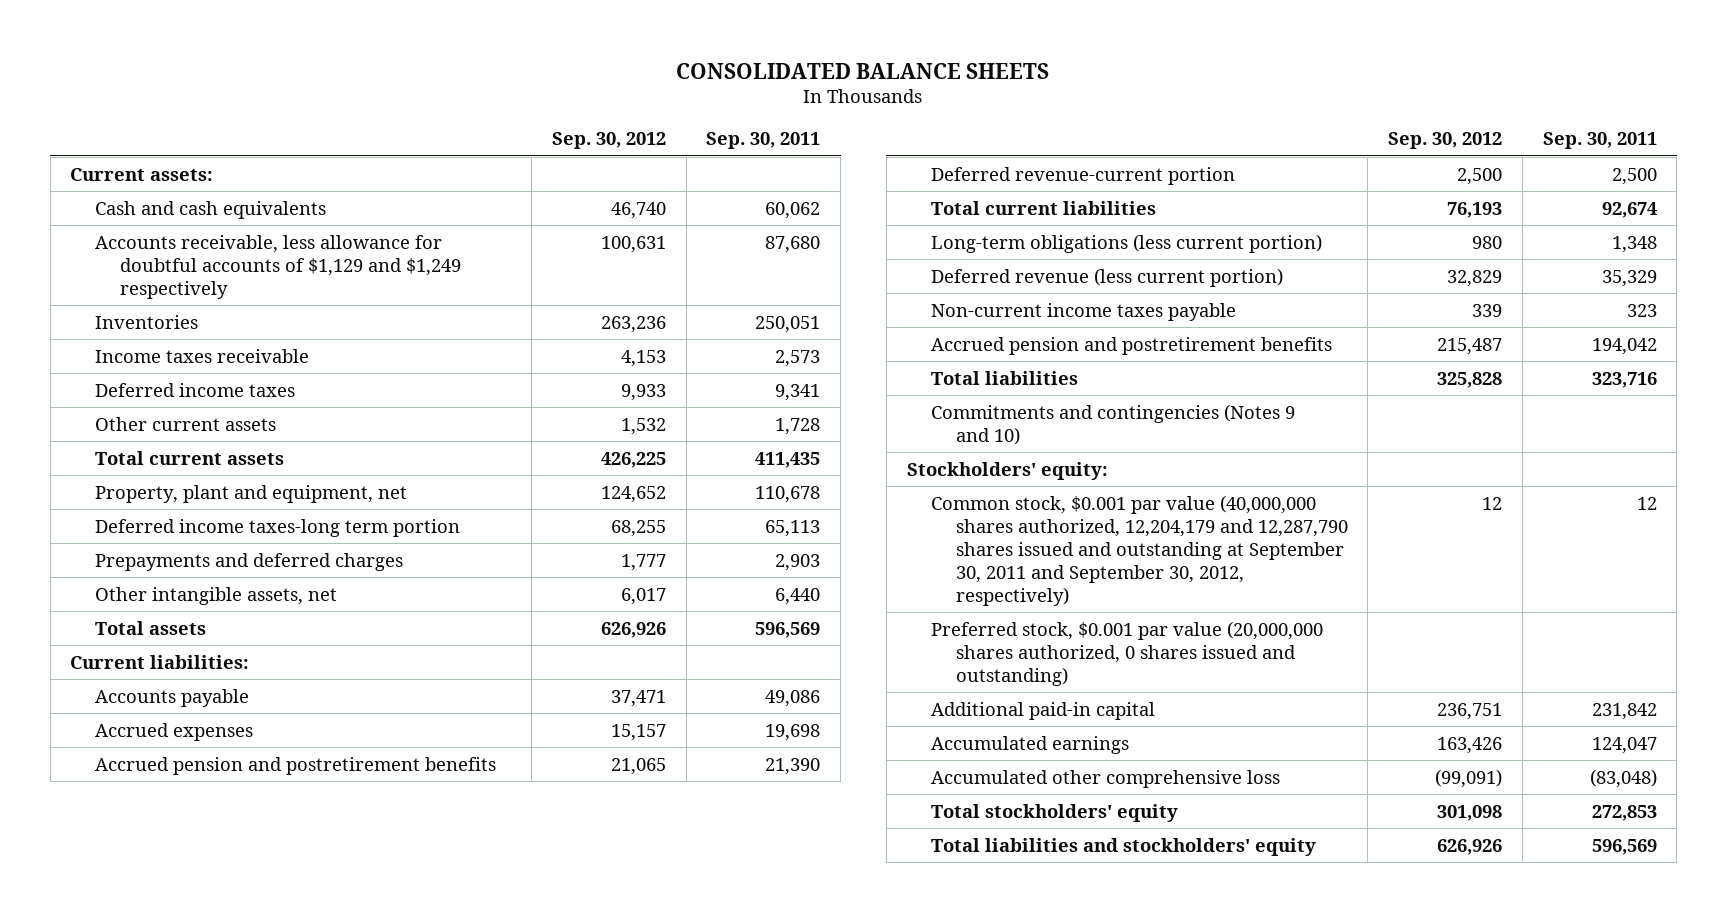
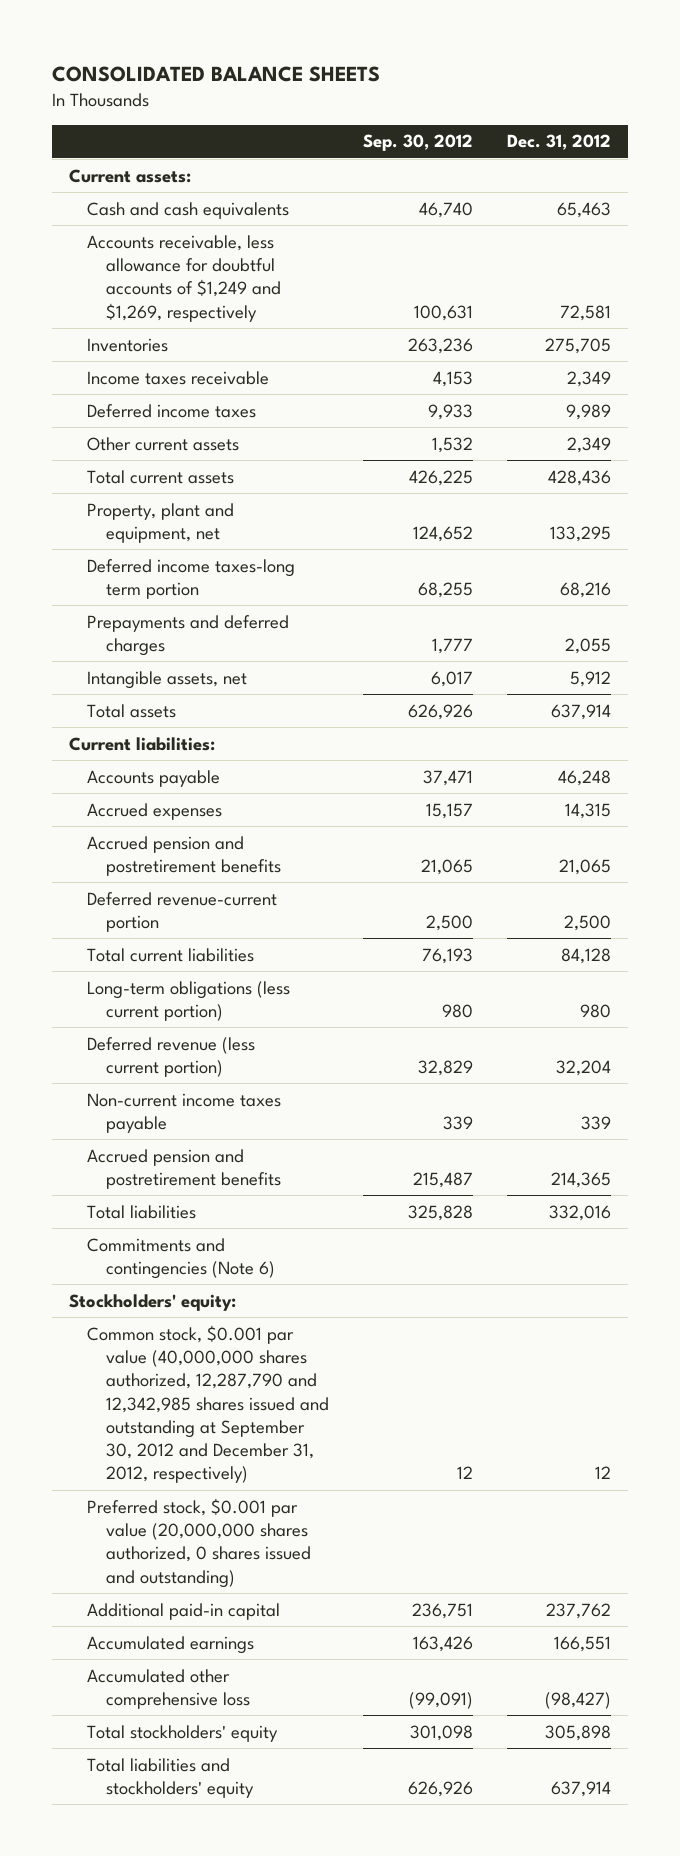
[706,132,821,150] Sep. 30, 2011 -> none
none -> [507,134,612,151] Dec. 31, 2012
[94,234,461,299] Accounts receivable, less allowance for doubtful accounts of $1,129 and $1,249 respectively -> [87,234,282,322] Accounts receivable, less allowance for doubtful accounts of $1,249 and $1,269, respectively
[94,586,337,605] Other intangible assets, net -> [87,670,248,689] Intangible assets, net
[931,403,1296,445] Commitments and contingencies (Notes 9 and 10) -> [87,1237,276,1279] Commitments and contingencies (Note 6)
[931,494,1348,607] Common stock, $0.001 par value (40,000,000 shares authorized, 12,204,179 and 12,287,790 shares issued and outstanding at September 30, 2011 and September 30, 2012, respectively) -> [87,1324,330,1484] Common stock, $0.001 par value (40,000,000 shares authorized, 12,287,790 and 12,342,985 shares issued and outstanding at September 30, 2012 and December 31, 2012, respectively)

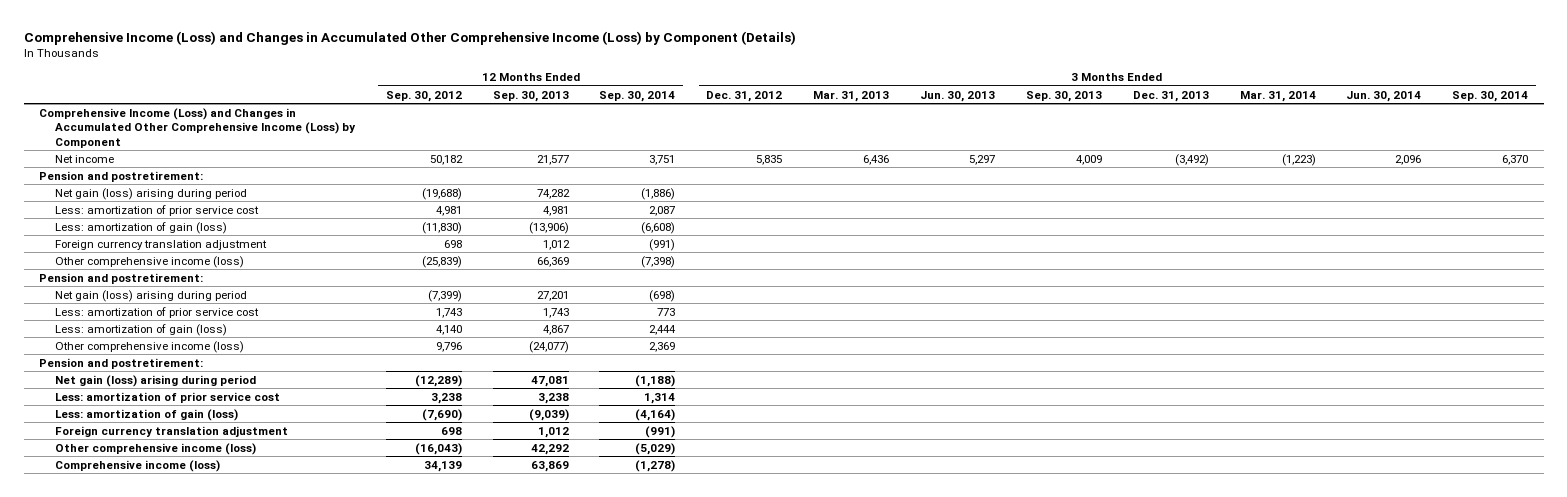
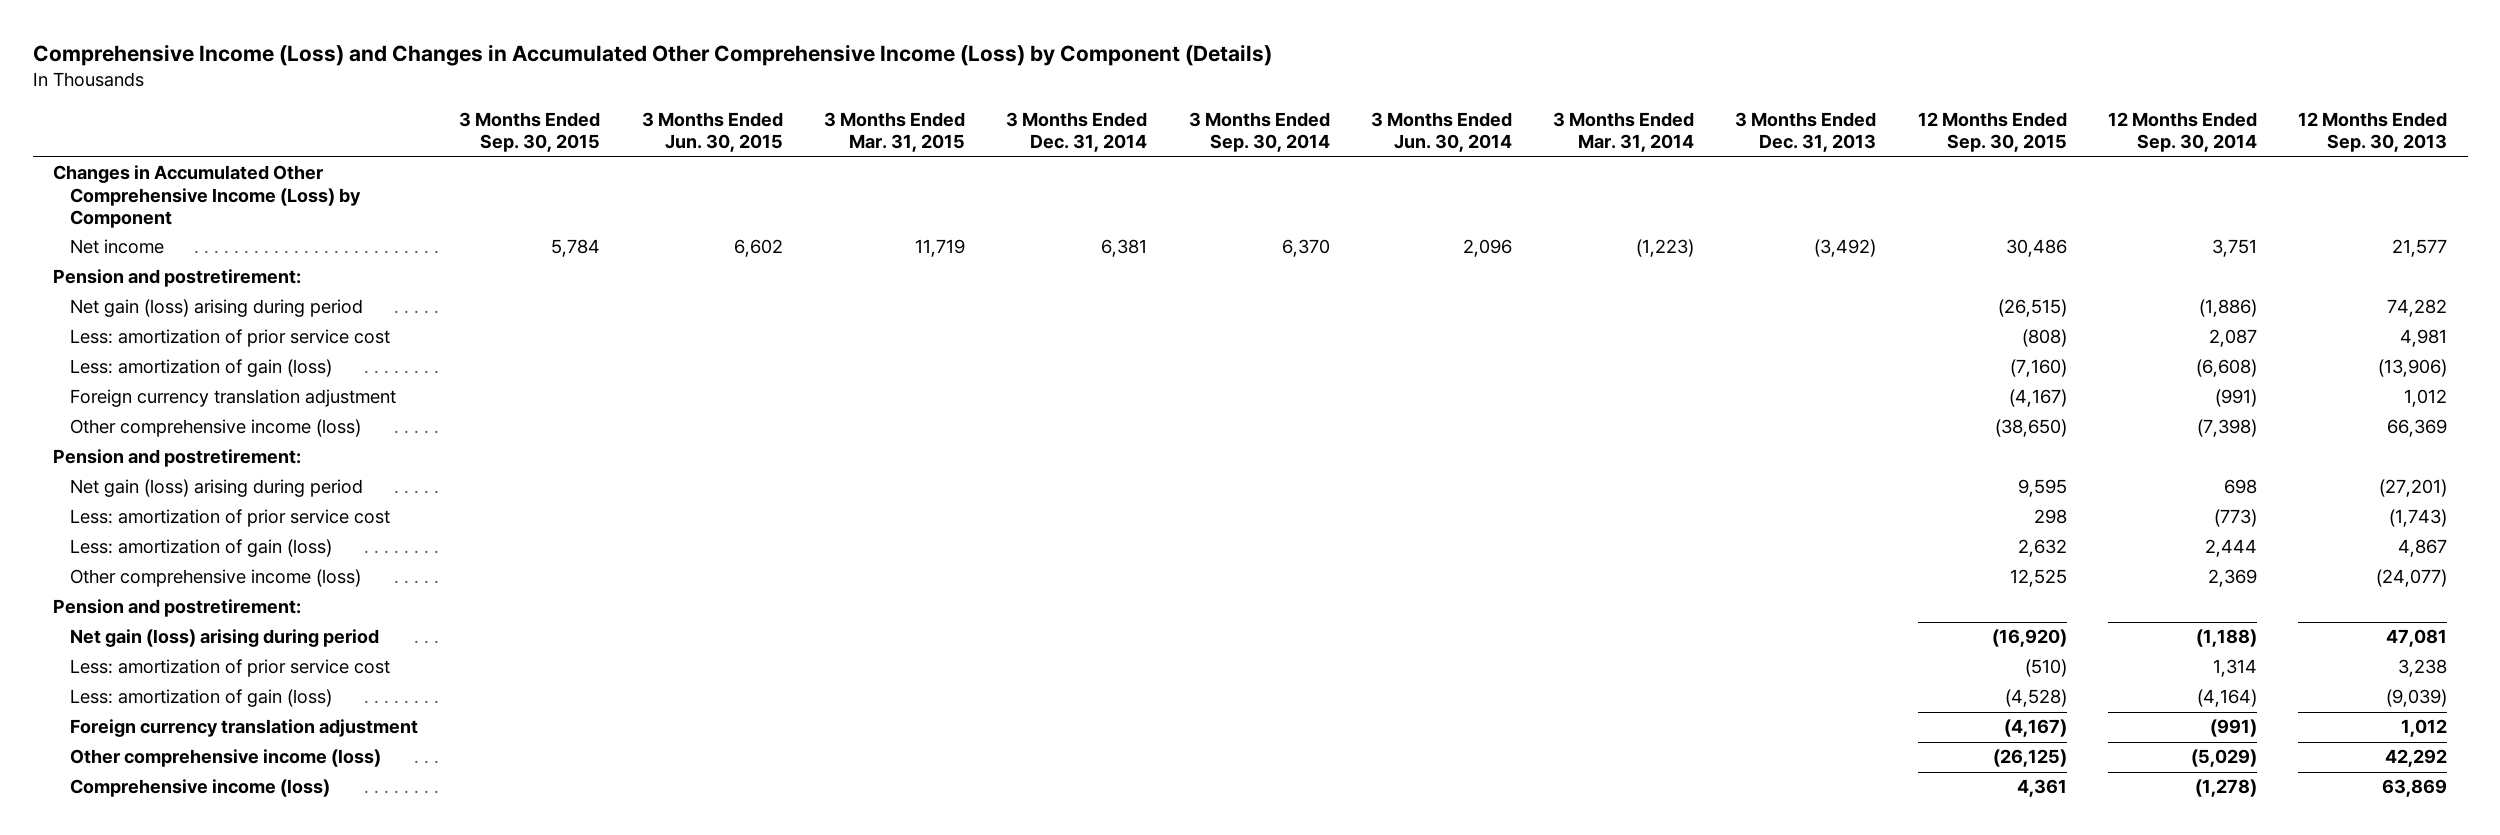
[385,90,462,102] Sep. 30, 2012 -> none
[706,90,783,102] Dec. 31, 2012 -> none
[813,90,890,102] Mar. 31, 2013 -> none
[920,90,996,102] Jun. 30, 2013 -> none
[1025,90,1102,102] Sep. 30, 2013 -> none
none -> [459,112,601,153] 3 Months Ended Sep. 30, 2015
none -> [641,112,783,153] 3 Months Ended Jun. 30, 2015
none -> [824,112,966,153] 3 Months Ended Mar. 31, 2015
none -> [1006,112,1148,153] 3 Months Ended Dec. 31, 2014
none -> [1917,112,2067,153] 12 Months Ended Sep. 30, 2015
[39,107,356,148] Comprehensive Income (Loss) and Changes in Accumulated Other Comprehensive Income (Loss) by Component -> [53,165,362,228] Changes in Accumulated Other Comprehensive Income (Loss) by Component
[536,290,569,301] 27,201 -> [2379,479,2448,498] (27,201)
[649,289,676,302] (698) -> [2223,479,2257,495] 698
[542,307,569,318] 1,743 -> [2389,509,2448,528] (1,743)
[657,307,676,316] 773 -> [2213,509,2257,528] (773)

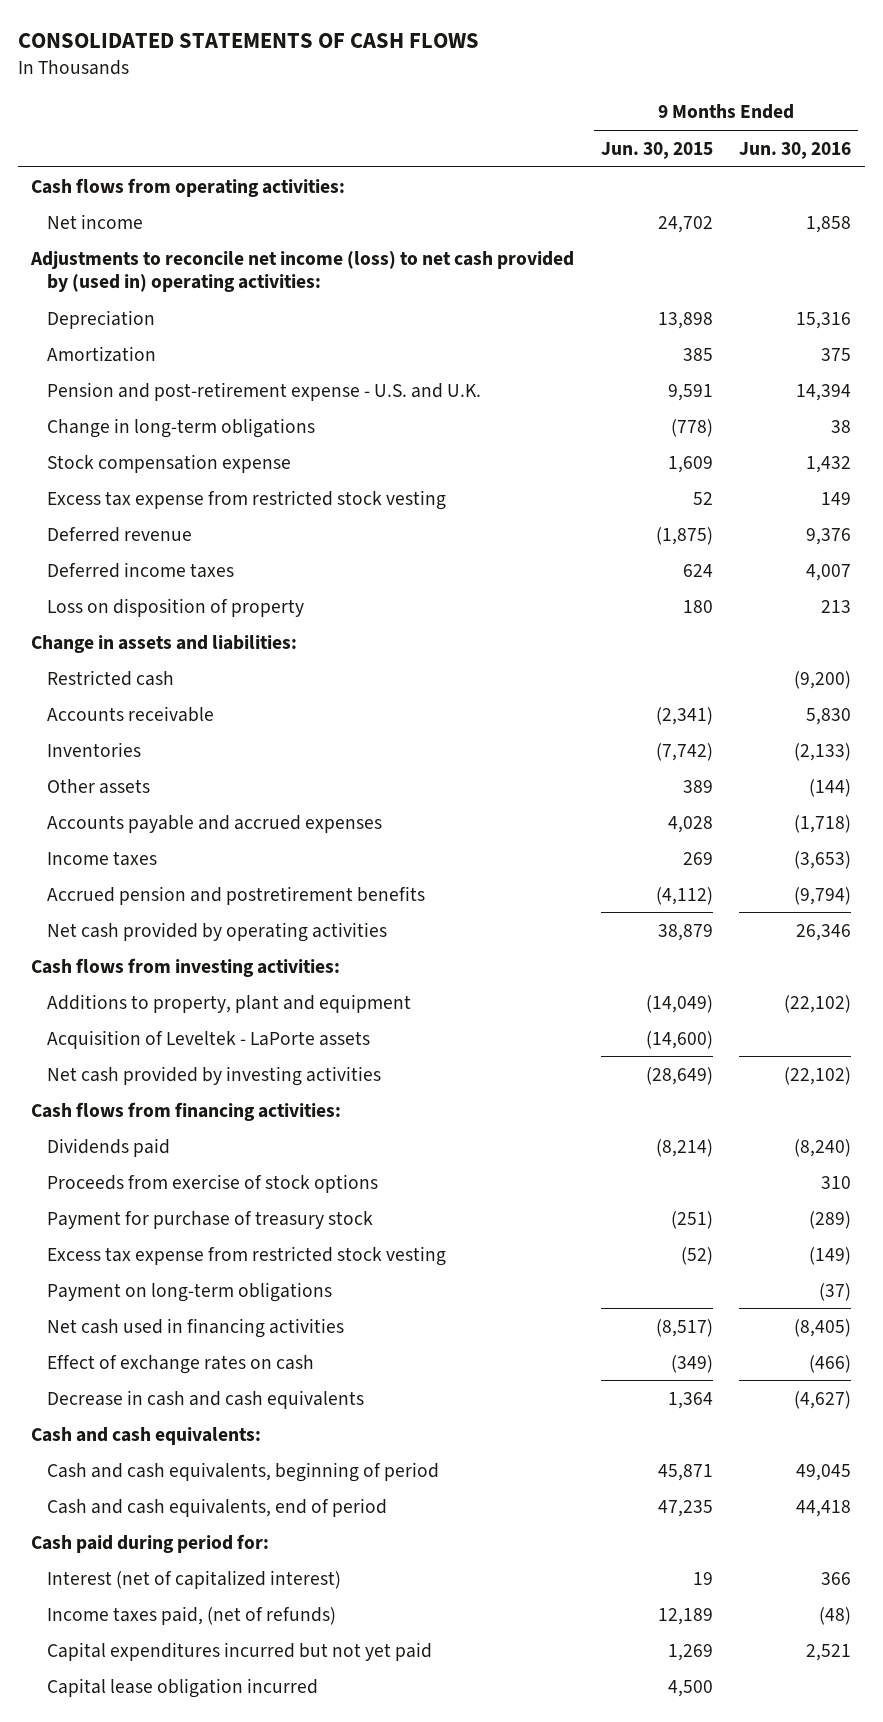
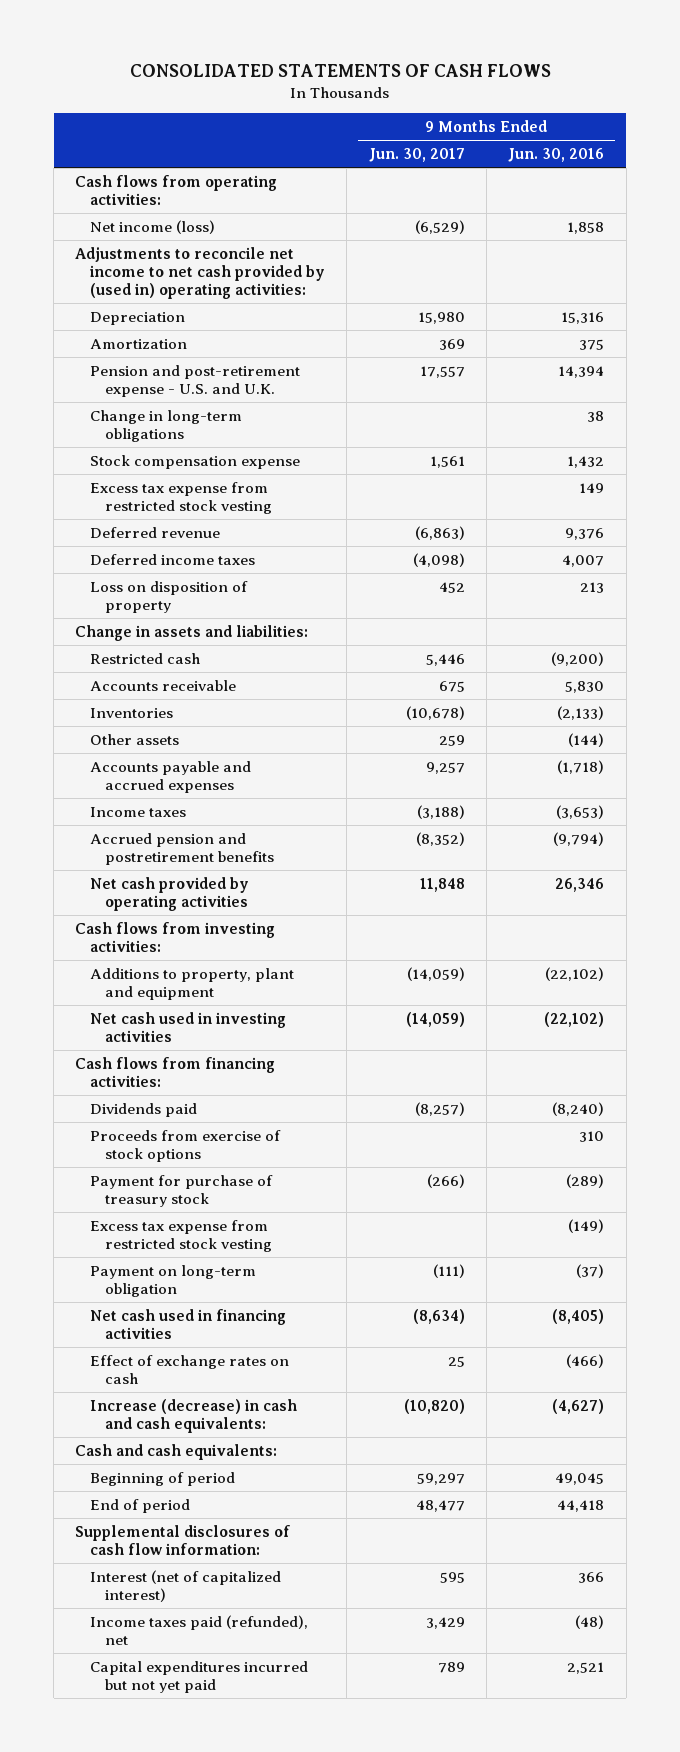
[600,141,713,159] Jun. 30, 2015 -> none
none -> [368,147,465,162] Jun. 30, 2017
[46,213,143,229] Net income -> [90,219,216,234] Net income (loss)
[30,250,575,293] Adjustments to reconcile net income (loss) to net cash provided by (used in) operating activities: -> [75,246,326,300] Adjustments to reconcile net income to net cash provided by (used in) operating activities:
[46,1029,370,1049] Acquisition of Leveltek - LaPorte assets -> none
[46,1065,381,1086] Net cash provided by investing activities -> [90,1011,287,1043] Net cash used in investing activities
[46,1281,332,1302] Payment on long-term obligations -> [90,1264,257,1298] Payment on long-term obligation
[46,1389,364,1409] Decrease in cash and cash equivalents -> [90,1398,298,1434] Increase (decrease) in cash and cash equivalents:
[31,1533,270,1553] Cash paid during period for: -> none
[46,1461,439,1482] Cash and cash equivalents, beginning of period -> [90,1471,236,1486] Beginning of period
[46,1497,387,1517] Cash and cash equivalents, end of period -> [90,1498,191,1513] End of period
none -> [75,1524,291,1556] Supplemental disclosures of cash flow information:
[46,1605,336,1625] Income taxes paid, (net of refunds) -> [90,1614,309,1646] Income taxes paid (refunded), net
[46,1677,318,1698] Capital lease obligation incurred -> none

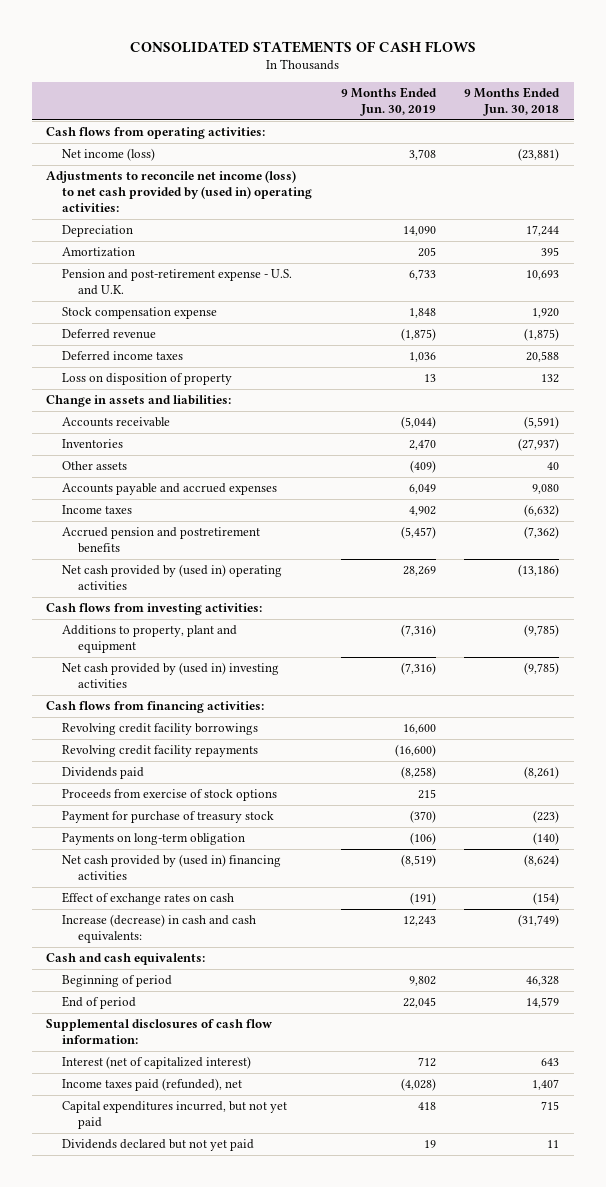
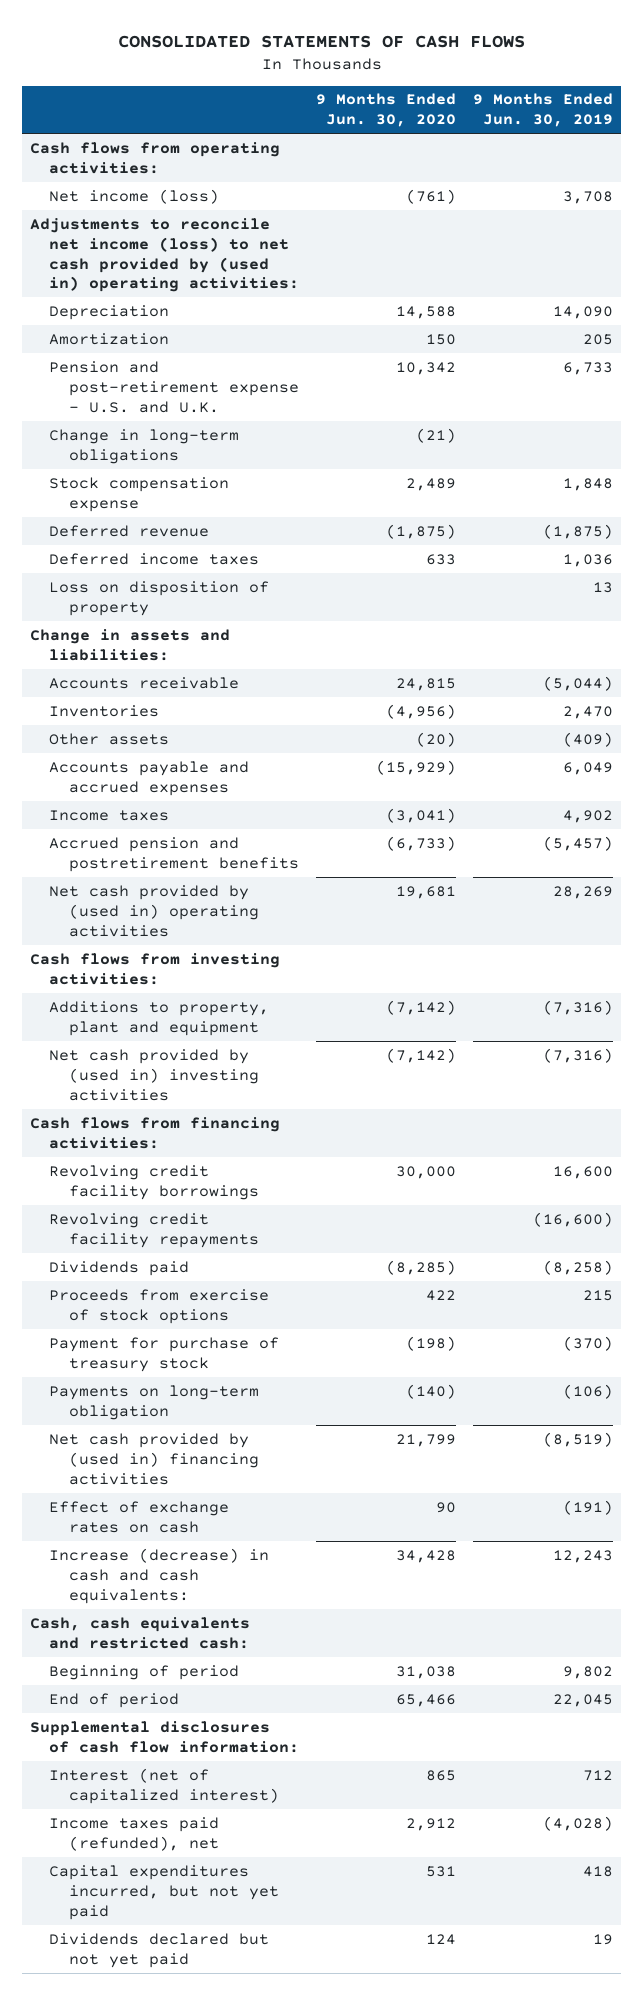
[464,87,561,117] 9 Months Ended Jun. 30, 2018 -> none
none -> [316,93,457,128] 9 Months Ended Jun. 30, 2020
none -> [49,428,240,464] Change in long-term obligations
[46,953,206,966] Cash and cash equivalents: -> [30,1616,251,1649] Cash, cash equivalents and restricted cash:

